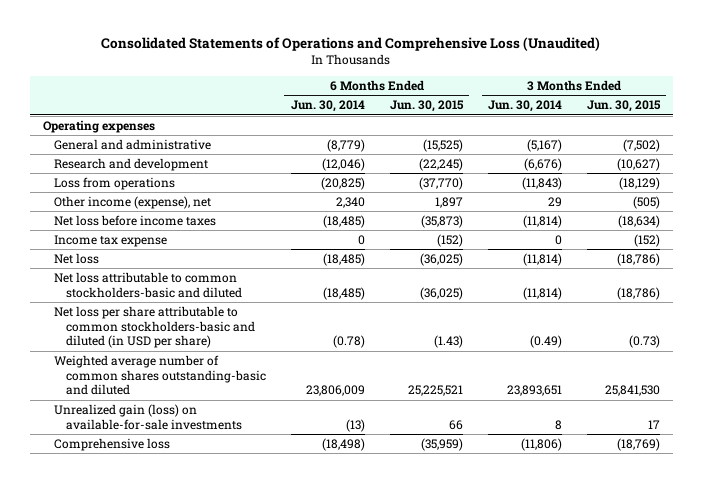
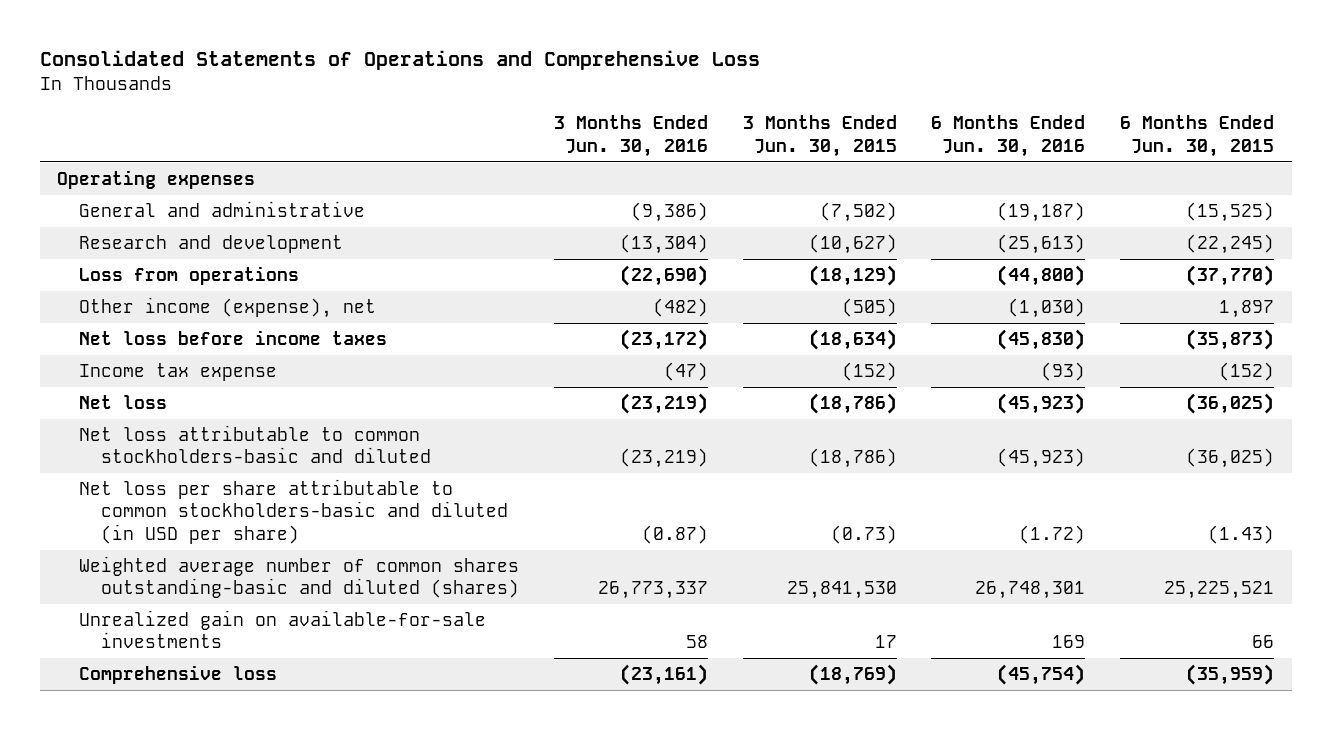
[101,37,601,52] Consolidated Statements of Operations and Comprehensive Loss (Unaudited) -> [39,50,760,71] Consolidated Statements of Operations and Comprehensive Loss
[290,100,365,113] Jun. 30, 2014 -> none
[487,100,562,113] Jun. 30, 2014 -> none
none -> [554,115,709,157] 3 Months Ended Jun. 30, 2016
none -> [931,115,1086,157] 6 Months Ended Jun. 30, 2016
[54,354,266,396] Weighted average number of common shares outstanding-basic and diluted -> [79,556,520,599] Weighted average number of common shares outstanding-basic and diluted (shares)
[54,403,242,430] Unrealized gain (loss) on available-for-sale investments -> [79,610,487,649] Unrealized gain on available-for-sale investments

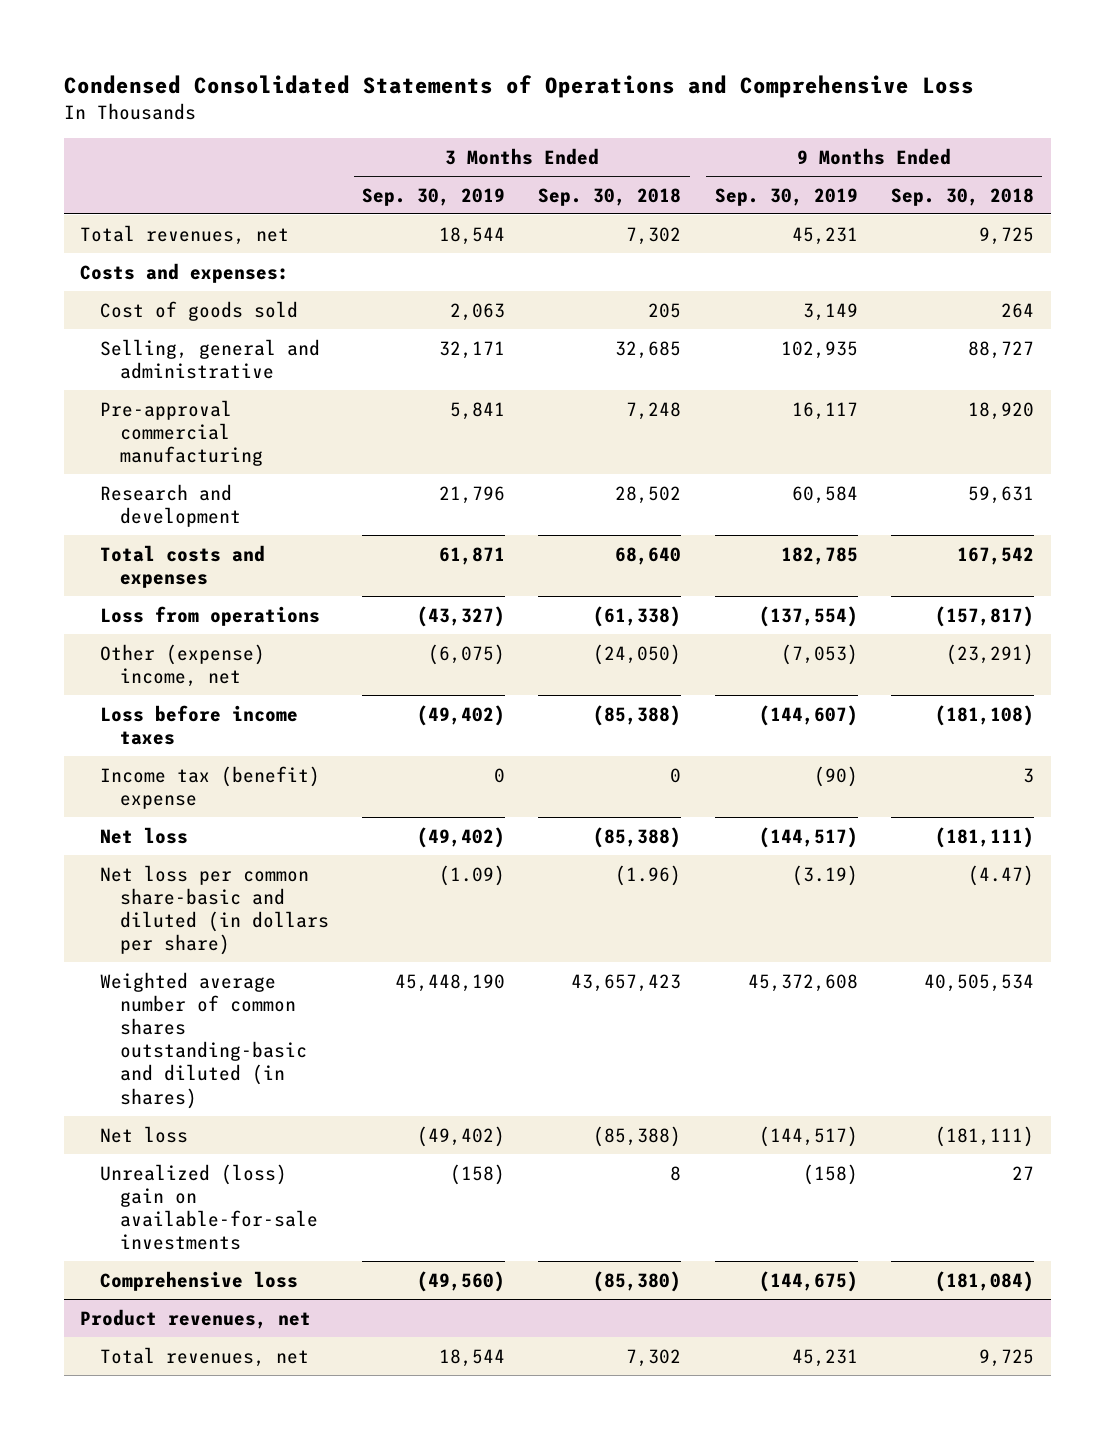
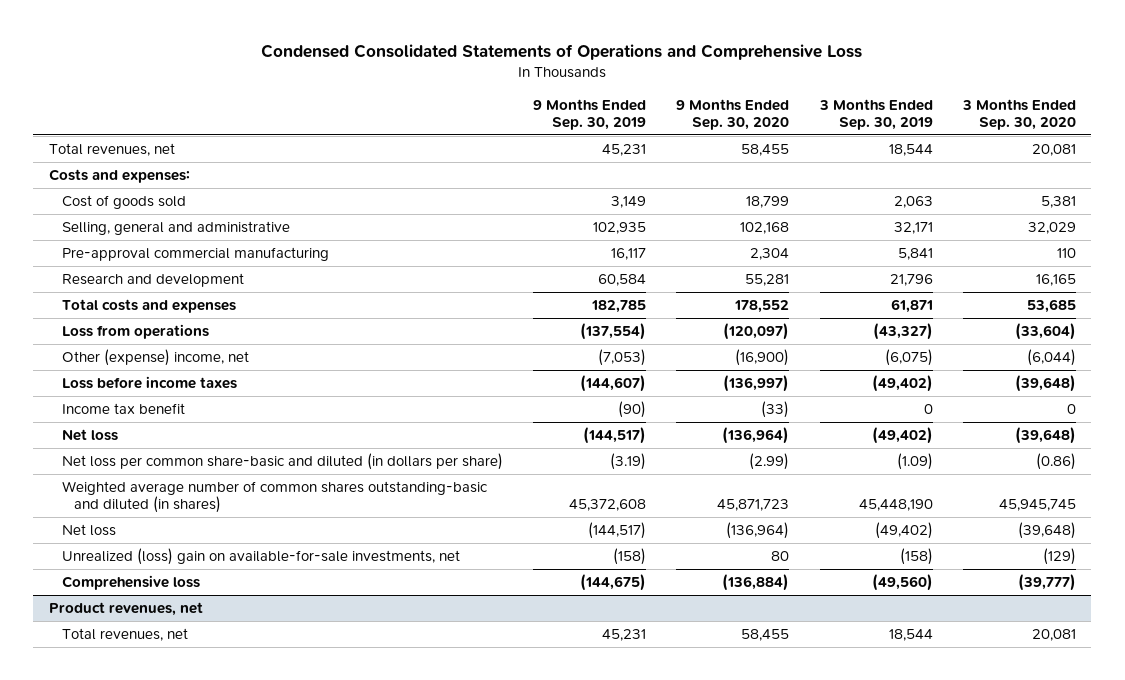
[538,187,682,206] Sep. 30, 2018 -> none
[890,187,1034,206] Sep. 30, 2018 -> none
none -> [676,98,790,130] 9 Months Ended Sep. 30, 2020
none -> [962,98,1077,130] 3 Months Ended Sep. 30, 2020
[99,765,320,809] Income tax (benefit) expense -> [61,402,185,414] Income tax benefit
[99,1163,318,1251] Unrealized (loss) gain on available-for-sale investments -> [61,547,460,565] Unrealized (loss) gain on available-for-sale investments, net

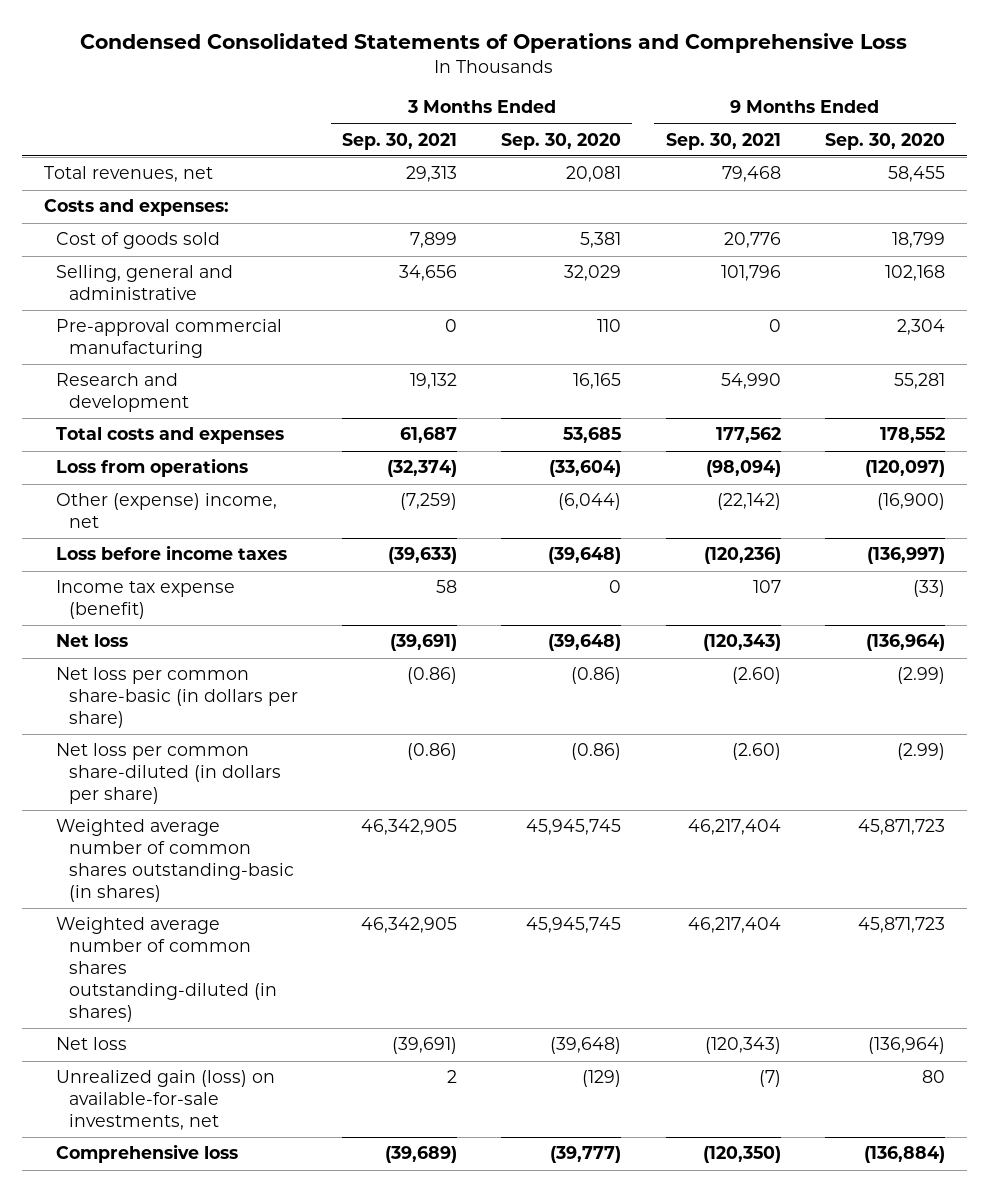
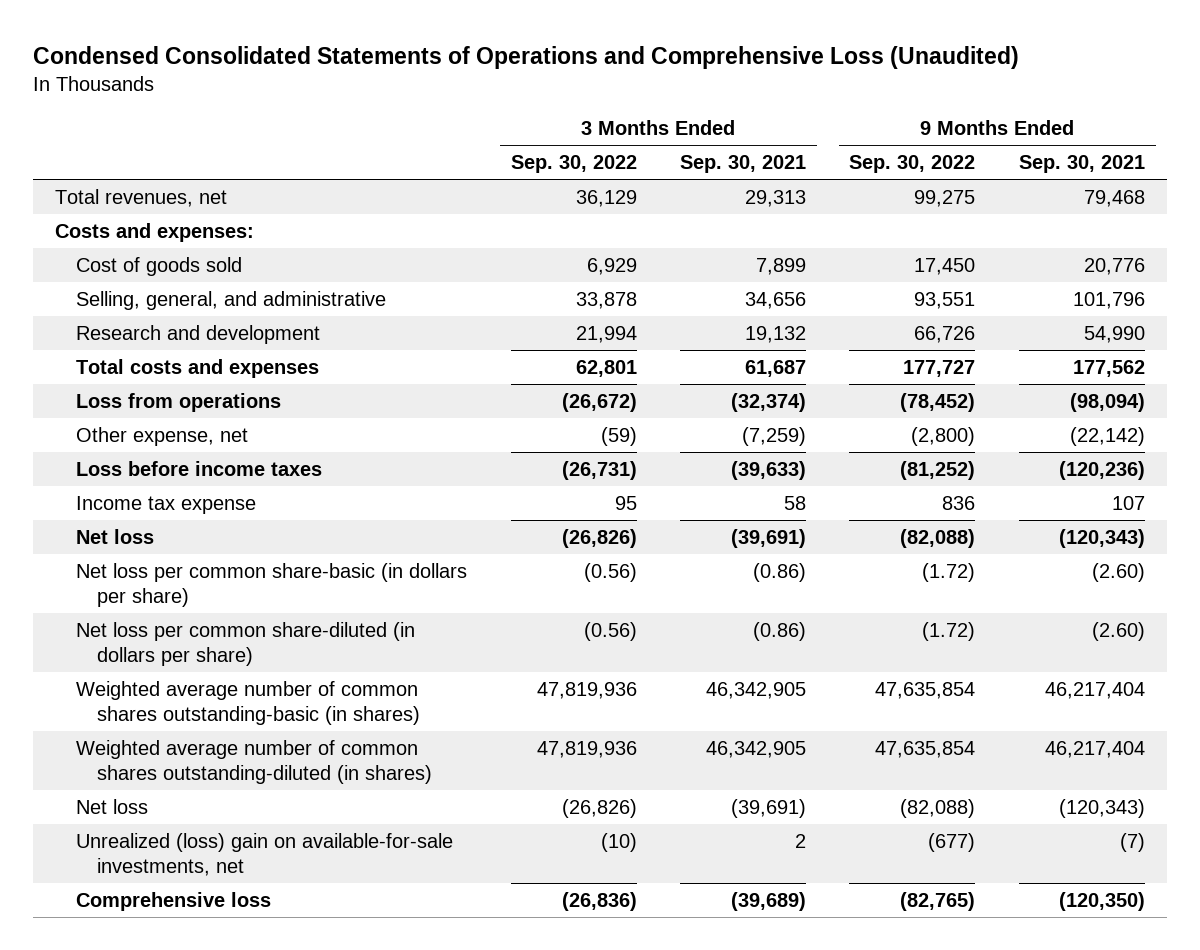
[80,32,908,53] Condensed Consolidated Statements of Operations and Comprehensive Loss -> [33,46,1020,70] Condensed Consolidated Statements of Operations and Comprehensive Loss (Unaudited)
[501,132,622,150] Sep. 30, 2020 -> none
[824,132,945,150] Sep. 30, 2020 -> none
none -> [510,154,637,173] Sep. 30, 2022
none -> [849,154,976,173] Sep. 30, 2022
[56,319,283,359] Pre-approval commercial manufacturing -> none
[56,265,234,301] Selling, general and administrative -> [76,290,387,310] Selling, general, and administrative
[56,493,278,529] Other (expense) income, net -> [76,426,249,446] Other expense, net
[56,580,236,620] Income tax expense (benefit) -> [76,495,257,514] Income tax expense
[56,1070,276,1131] Unrealized gain (loss) on available-for-sale investments, net -> [76,832,454,876] Unrealized (loss) gain on available-for-sale investments, net

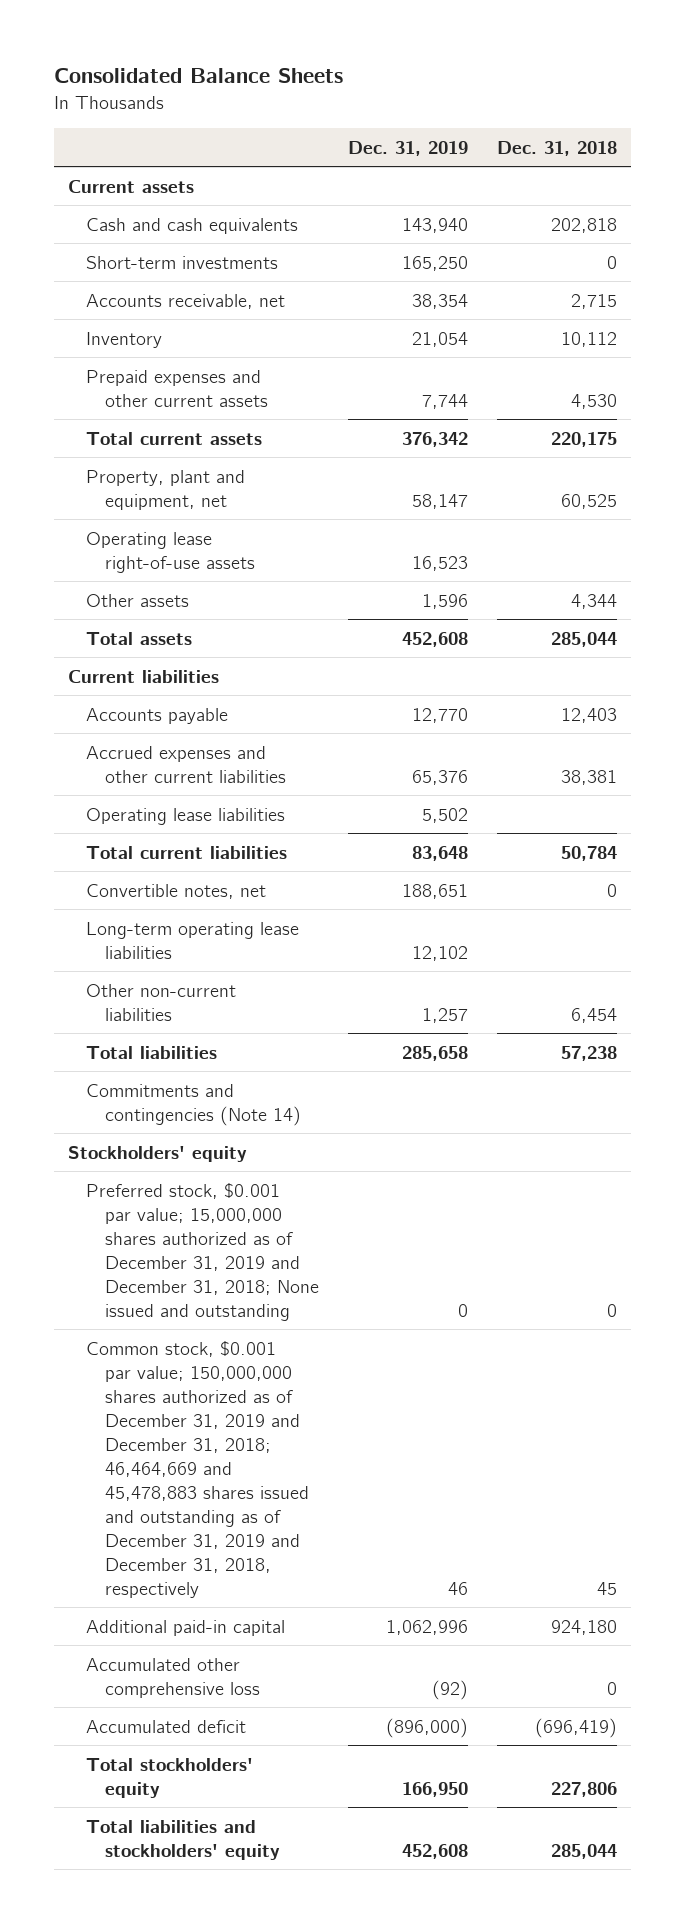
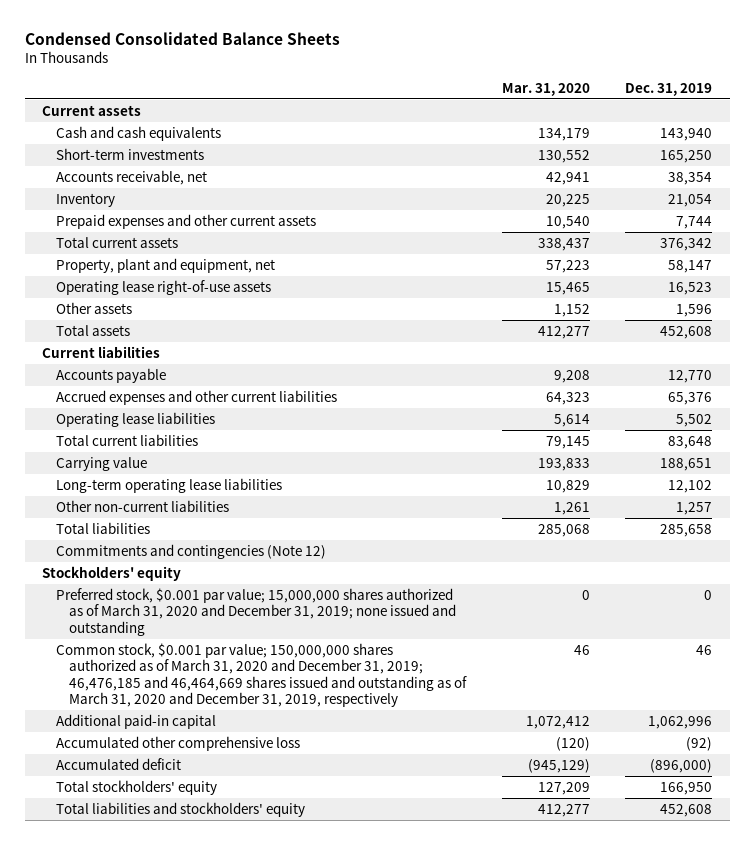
[53,68,343,84] Consolidated Balance Sheets -> [24,32,340,46] Condensed Consolidated Balance Sheets
[496,140,617,156] Dec. 31, 2018 -> none
none -> [501,82,590,96] Mar. 31, 2020
[86,883,267,899] Convertible notes, net -> [55,456,147,471] Carrying value
[86,1083,301,1126] Commitments and contingencies (Note 14) -> [55,543,326,559] Commitments and contingencies (Note 12)
[86,1182,319,1321] Preferred stock, $0.001 par value; 15,000,000 shares authorized as of December 31, 2019 and December 31, 2018; None issued and outstanding -> [55,587,457,636] Preferred stock, $0.001 par value; 15,000,000 shares authorized as of March 31, 2020 and December 31, 2019; none issued and outstanding
[86,1340,309,1598] Common stock, $0.001 par value; 150,000,000 shares authorized as of December 31, 2019 and December 31, 2018; 46,464,669 and 45,478,883 shares issued and outstanding as of December 31, 2019 and December 31, 2018, respectively -> [55,642,468,707] Common stock, $0.001 par value; 150,000,000 shares authorized as of March 31, 2020 and December 31, 2019; 46,476,185 and 46,464,669 shares issued and outstanding as of March 31, 2020 and December 31, 2019, respectively

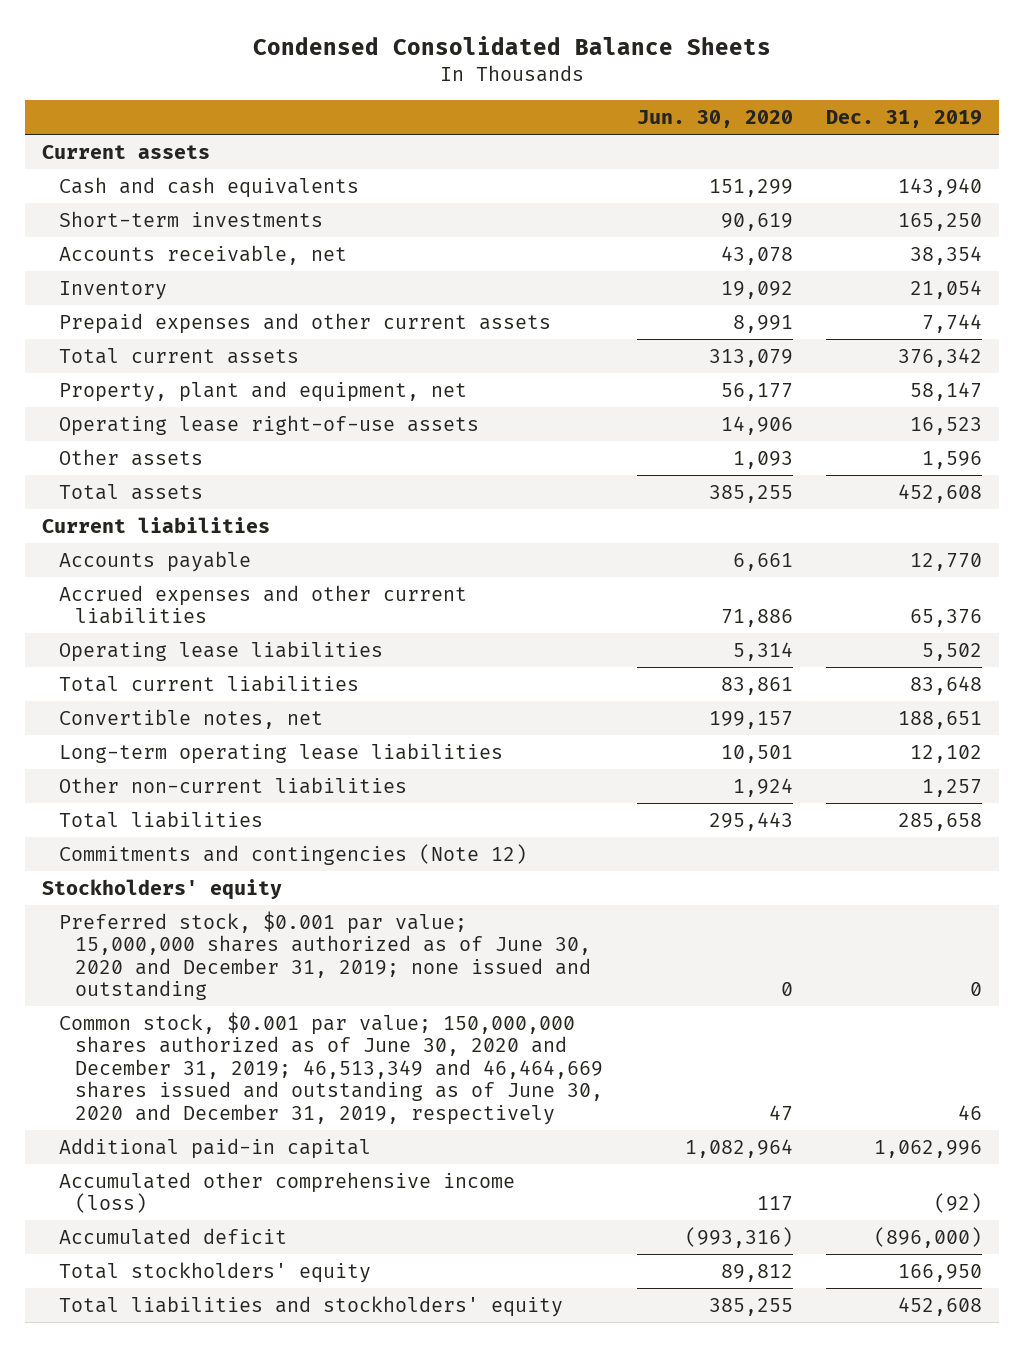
[501,82,590,96] Mar. 31, 2020 -> none
none -> [636,110,793,129] Jun. 30, 2020
[55,456,147,471] Carrying value -> [58,708,323,729] Convertible notes, net
[55,587,457,636] Preferred stock, $0.001 par value; 15,000,000 shares authorized as of March 31, 2020 and December 31, 2019; none issued and outstanding -> [58,910,592,1001] Preferred stock, $0.001 par value; 15,000,000 shares authorized as of June 30, 2020 and December 31, 2019; none issued and outstanding
[55,642,468,707] Common stock, $0.001 par value; 150,000,000 shares authorized as of March 31, 2020 and December 31, 2019; 46,476,185 and 46,464,669 shares issued and outstanding as of March 31, 2020 and December 31, 2019, respectively -> [58,1011,604,1125] Common stock, $0.001 par value; 150,000,000 shares authorized as of June 30, 2020 and December 31, 2019; 46,513,349 and 46,464,669 shares issued and outstanding as of June 30, 2020 and December 31, 2019, respectively
[55,735,300,751] Accumulated other comprehensive loss -> [58,1171,515,1214] Accumulated other comprehensive income (loss)

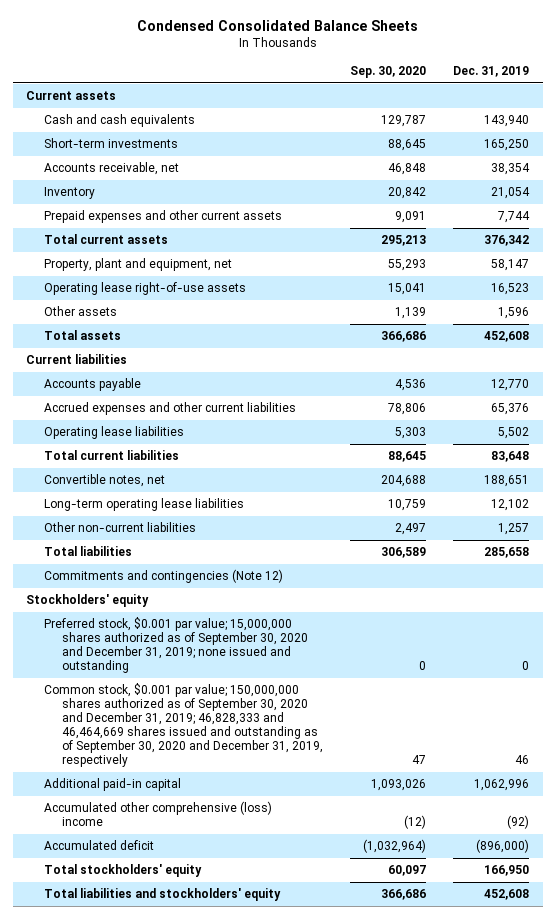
[636,110,793,129] Jun. 30, 2020 -> none
none -> [350,66,427,79] Sep. 30, 2020
[58,910,592,1001] Preferred stock, $0.001 par value; 15,000,000 shares authorized as of June 30, 2020 and December 31, 2019; none issued and outstanding -> [44,617,308,674] Preferred stock, $0.001 par value; 15,000,000 shares authorized as of September 30, 2020 and December 31, 2019; none issued and outstanding
[58,1011,604,1125] Common stock, $0.001 par value; 150,000,000 shares authorized as of June 30, 2020 and December 31, 2019; 46,513,349 and 46,464,669 shares issued and outstanding as of June 30, 2020 and December 31, 2019, respectively -> [44,683,323,768] Common stock, $0.001 par value; 150,000,000 shares authorized as of September 30, 2020 and December 31, 2019; 46,828,333 and 46,464,669 shares issued and outstanding as of September 30, 2020 and December 31, 2019, respectively
[58,1171,515,1214] Accumulated other comprehensive income (loss) -> [44,801,273,827] Accumulated other comprehensive (loss) income

